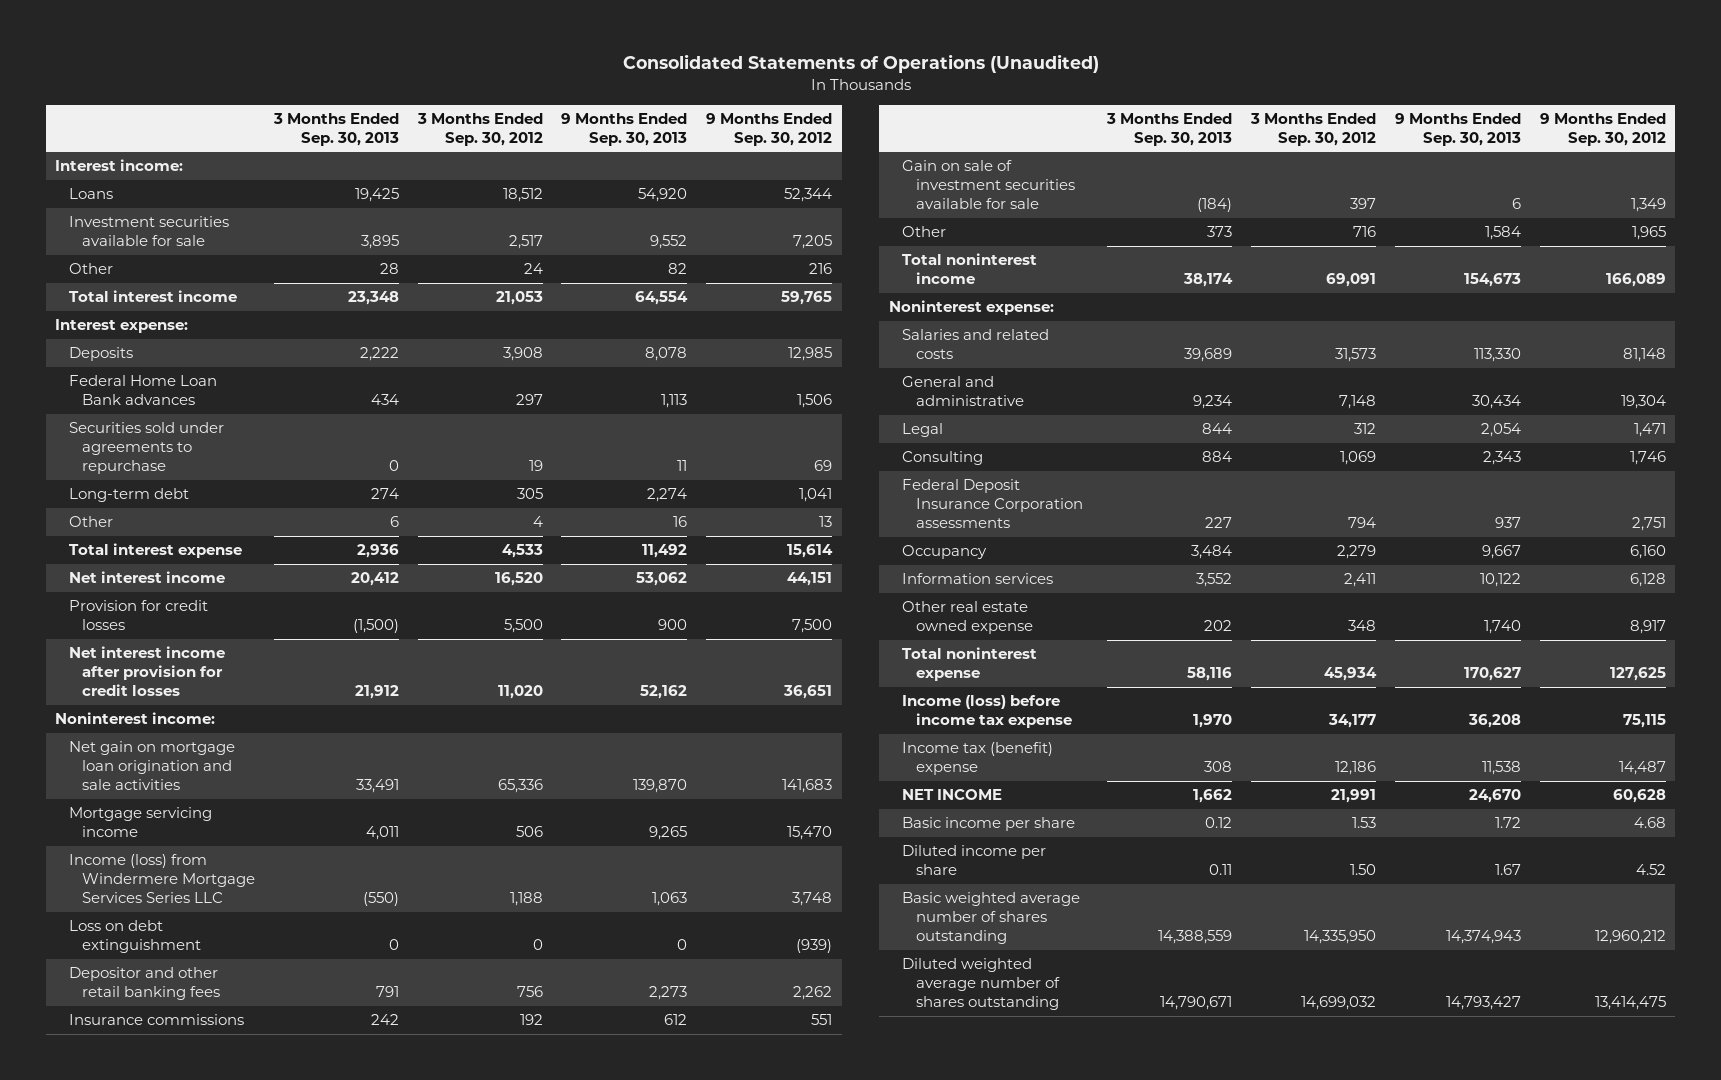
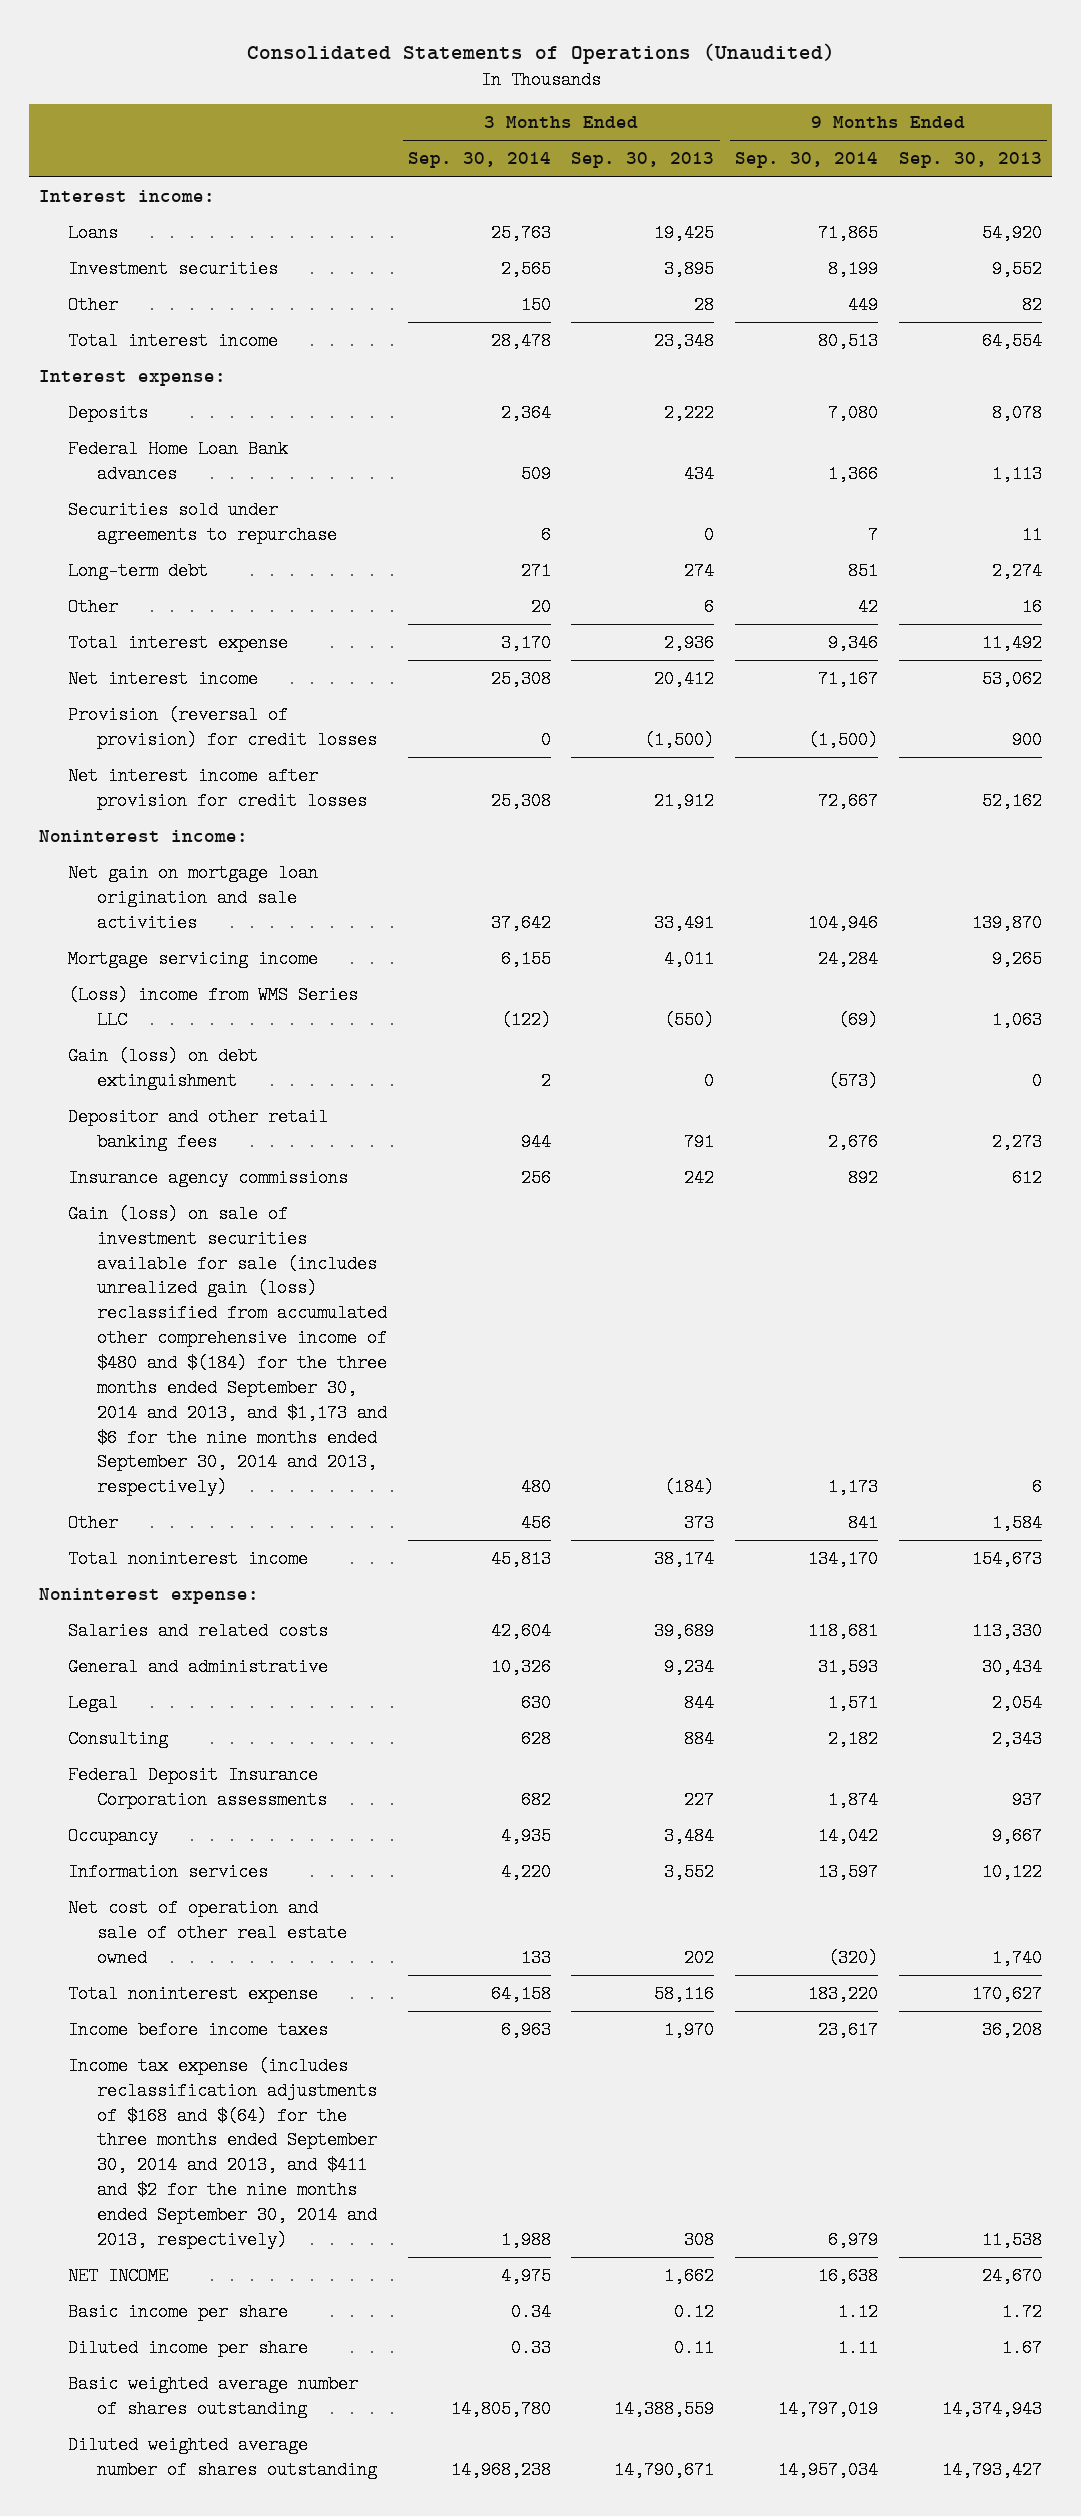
[416,112,543,146] 3 Months Ended Sep. 30, 2012 -> none
[706,112,833,146] 9 Months Ended Sep. 30, 2012 -> none
none -> [407,152,551,169] Sep. 30, 2014
none -> [735,152,879,169] Sep. 30, 2014
[68,216,229,247] Investment securities available for sale -> [68,259,279,278] Investment securities
[68,600,208,631] Provision for credit losses -> [68,705,378,749] Provision (reversal of provision) for credit losses
[68,854,255,904] Income (loss) from Windermere Mortgage Services Series LLC -> [68,985,359,1029] (Loss) income from WMS Series LLC
[68,920,201,954] Loss on debt extinguishment -> [68,1046,259,1090] Gain (loss) on debt extinguishment
[68,1014,244,1026] Insurance commissions -> [68,1168,349,1187] Insurance agency commissions
[902,160,1075,210] Gain on sale of investment securities available for sale -> [68,1204,388,1497] Gain (loss) on sale of investment securities available for sale (includes unrealized gain (loss) reclassified from accumulated other comprehensive income of $480 and $(184) for the three months ended September 30, 2014 and 2013, and $1,173 and $6 for the nine months ended September 30, 2014 and 2013, respectively)
[902,601,1033,635] Other real estate owned expense -> [68,1898,348,1967] Net cost of operation and sale of other real estate owned
[902,695,1072,729] Income (loss) before income tax expense -> [68,2020,329,2039] Income before income taxes
[902,742,1054,776] Income tax (benefit) expense -> [68,2056,378,2249] Income tax expense (includes reclassification adjustments of $168 and $(64) for the three months ended September 30, 2014 and 2013, and $411 and $2 for the nine months ended September 30, 2014 and 2013, respectively)

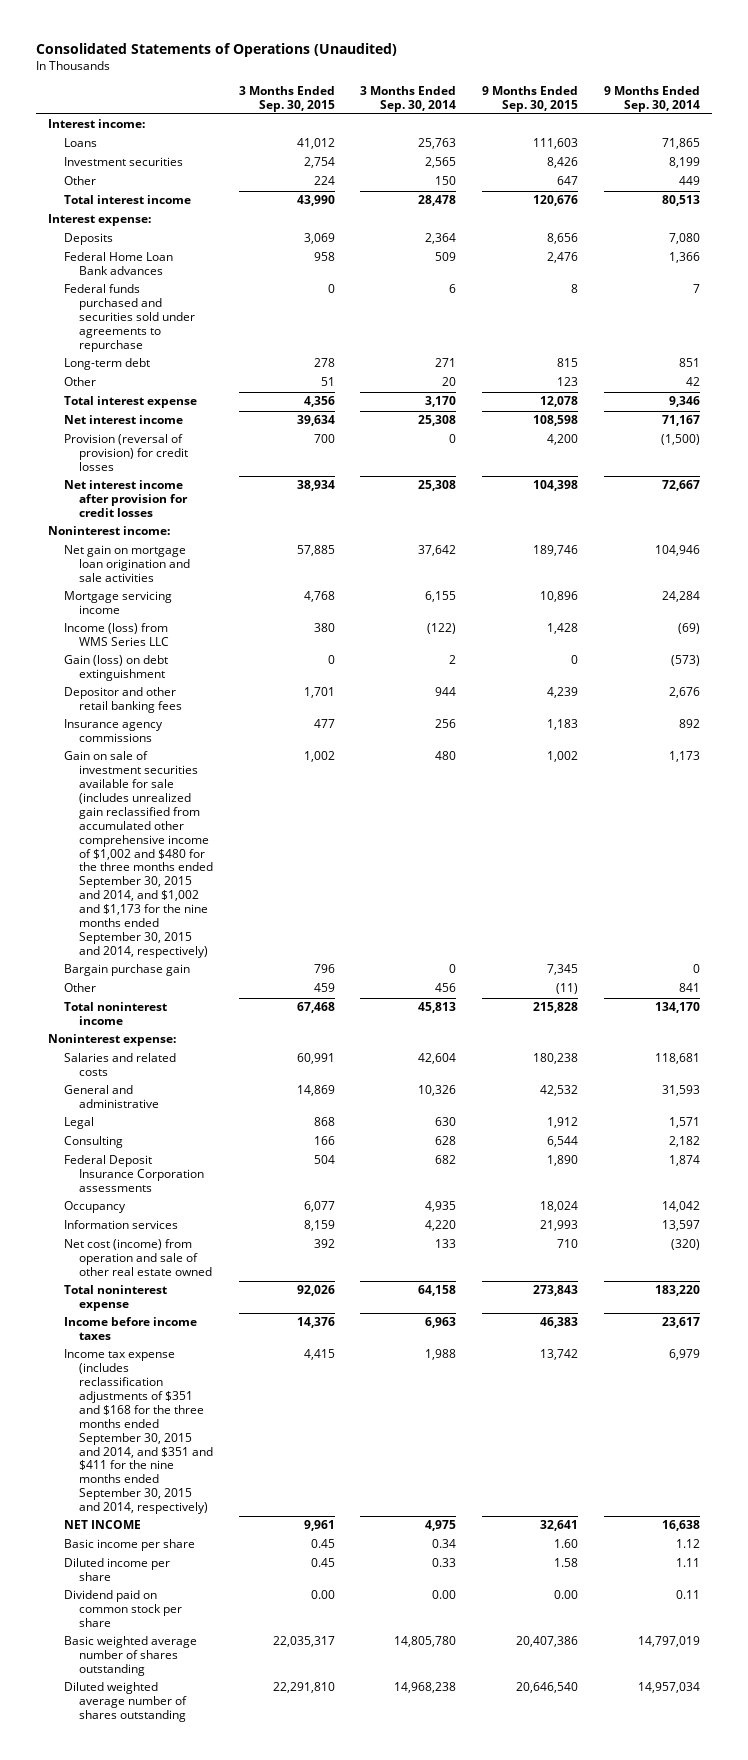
[571,152,715,169] Sep. 30, 2013 -> none
[898,152,1042,169] Sep. 30, 2013 -> none
none -> [238,85,335,112] 3 Months Ended Sep. 30, 2015
none -> [481,85,578,112] 9 Months Ended Sep. 30, 2015
[68,500,338,544] Securities sold under agreements to repurchase -> [63,284,196,352] Federal funds purchased and securities sold under agreements to repurchase
[68,985,359,1029] (Loss) income from WMS Series LLC -> [63,623,170,647] Income (loss) from WMS Series LLC
[68,1204,388,1497] Gain (loss) on sale of investment securities available for sale (includes unrealized gain (loss) reclassified from accumulated other comprehensive income of $480 and $(184) for the three months ended September 30, 2014 and 2013, and $1,173 and $6 for the nine months ended September 30, 2014 and 2013, respectively) -> [63,751,214,958] Gain on sale of investment securities available for sale (includes unrealized gain reclassified from accumulated other comprehensive income of $1,002 and $480 for the three months ended September 30, 2015 and 2014, and $1,002 and $1,173 for the nine months ended September 30, 2015 and 2014, respectively)
none -> [63,964,190,977] Bargain purchase gain
[68,1898,348,1967] Net cost of operation and sale of other real estate owned -> [63,1239,213,1277] Net cost (income) from operation and sale of other real estate owned
[68,2056,378,2249] Income tax expense (includes reclassification adjustments of $168 and $(64) for the three months ended September 30, 2014 and 2013, and $411 and $2 for the nine months ended September 30, 2014 and 2013, respectively) -> [63,1349,214,1514] Income tax expense (includes reclassification adjustments of $351 and $168 for the three months ended September 30, 2015 and 2014, and $351 and $411 for the nine months ended September 30, 2015 and 2014, respectively)
none -> [63,1590,183,1628] Dividend paid on common stock per share

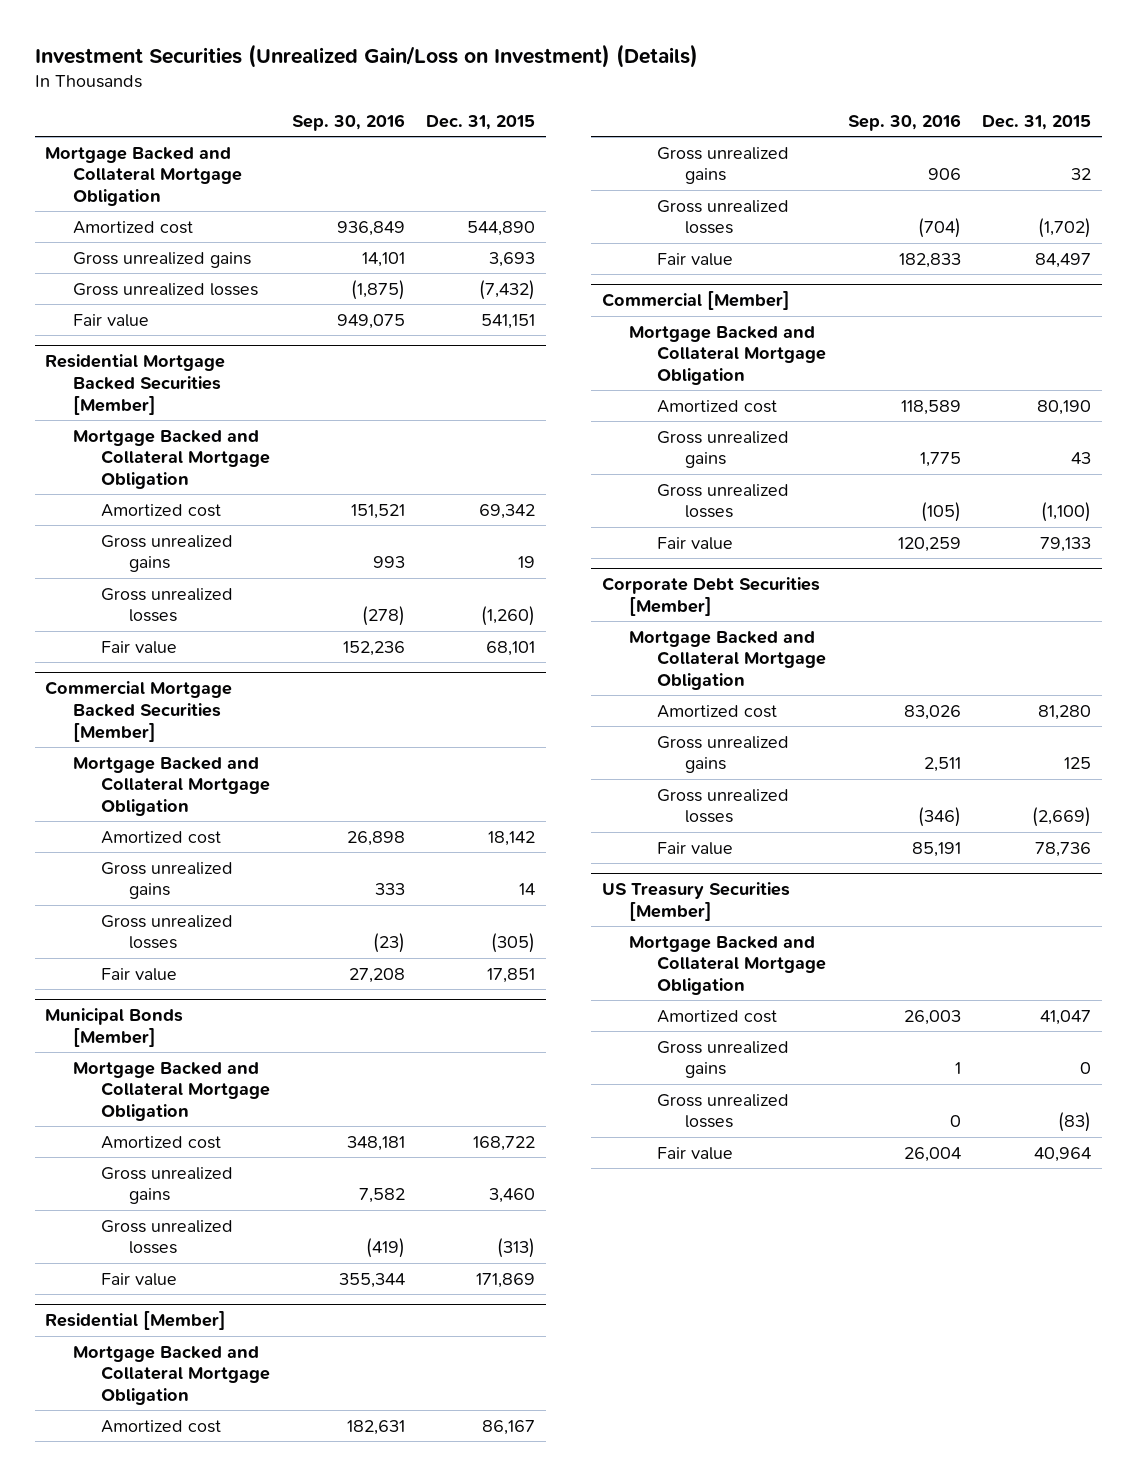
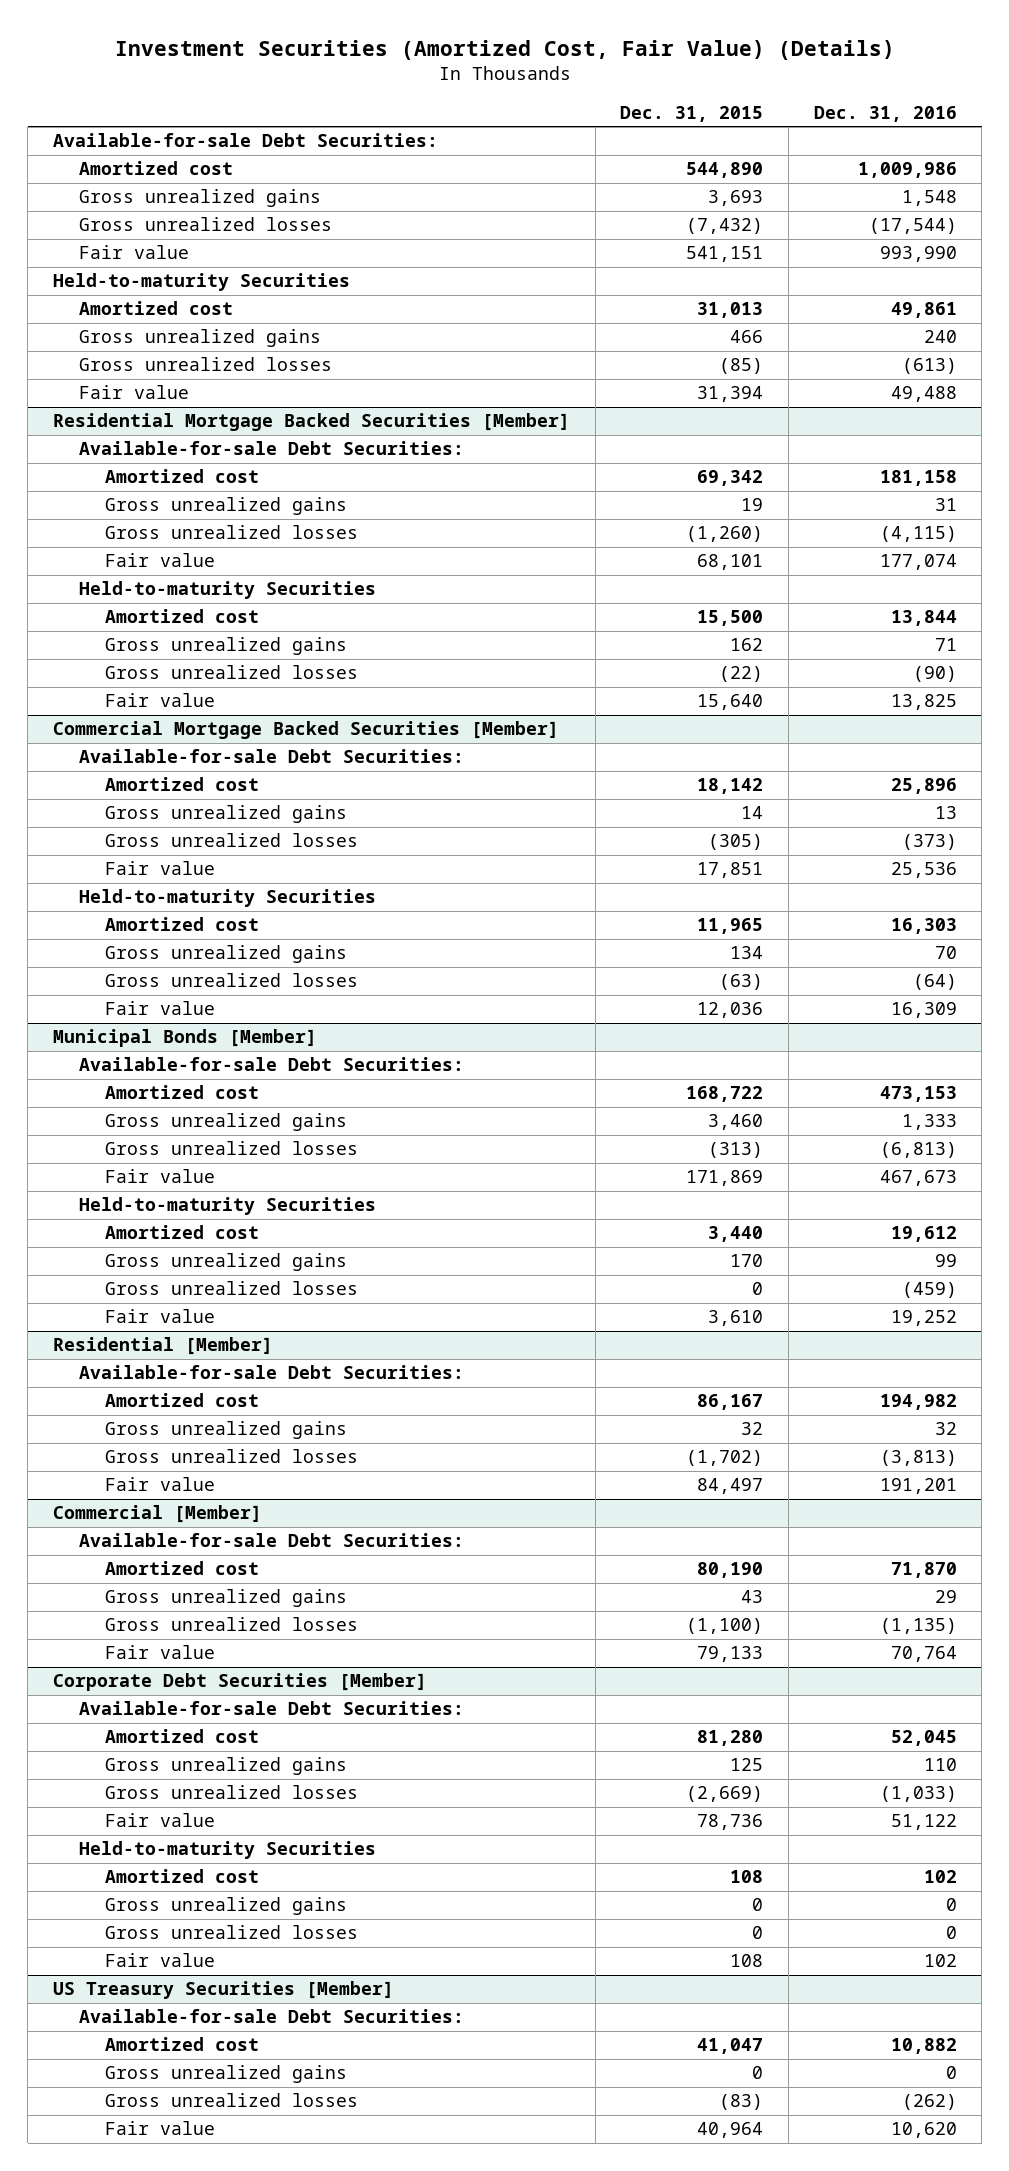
[34,43,698,68] Investment Securities (Unrealized Gain/Loss on Investment) (Details) -> [114,39,895,60] Investment Securities (Amortized Cost, Fair Value) (Details)
[291,114,405,132] Sep. 30, 2016 -> none
none -> [813,105,957,122] Dec. 31, 2016
[45,146,243,206] Mortgage Backed and Collateral Mortgage Obligation -> [52,133,438,148] Available-for-sale Debt Securities:
none -> [52,273,350,292] Held-to-maturity Securities
none -> [79,301,234,316] Amortized cost
none -> [79,329,322,348] Gross unrealized gains
none -> [79,357,333,372] Gross unrealized losses
none -> [79,385,190,400] Fair value
[73,429,271,489] Mortgage Backed and Collateral Mortgage Obligation -> [79,441,465,456] Available-for-sale Debt Securities:
none -> [79,581,377,600] Held-to-maturity Securities
none -> [105,609,260,624] Amortized cost
none -> [105,637,348,656] Gross unrealized gains
none -> [105,665,359,680] Gross unrealized losses
none -> [105,693,216,708] Fair value
[73,756,271,816] Mortgage Backed and Collateral Mortgage Obligation -> [79,749,465,764] Available-for-sale Debt Securities:
none -> [79,889,377,908] Held-to-maturity Securities
none -> [105,917,260,932] Amortized cost
none -> [105,945,348,964] Gross unrealized gains
none -> [105,973,359,988] Gross unrealized losses
none -> [105,1001,216,1016] Fair value
[73,1061,271,1121] Mortgage Backed and Collateral Mortgage Obligation -> [79,1057,465,1072] Available-for-sale Debt Securities:
none -> [79,1197,377,1216] Held-to-maturity Securities
none -> [105,1225,260,1240] Amortized cost
none -> [105,1253,348,1272] Gross unrealized gains
none -> [105,1281,359,1296] Gross unrealized losses
none -> [105,1309,216,1324] Fair value
[73,1345,271,1405] Mortgage Backed and Collateral Mortgage Obligation -> [79,1365,465,1380] Available-for-sale Debt Securities:
[629,325,827,385] Mortgage Backed and Collateral Mortgage Obligation -> [79,1533,465,1548] Available-for-sale Debt Securities:
[629,630,827,690] Mortgage Backed and Collateral Mortgage Obligation -> [79,1701,465,1716] Available-for-sale Debt Securities:
none -> [79,1841,377,1860] Held-to-maturity Securities
none -> [105,1869,260,1884] Amortized cost
none -> [105,1897,348,1916] Gross unrealized gains
none -> [105,1925,359,1940] Gross unrealized losses
none -> [105,1953,216,1968] Fair value
[629,935,827,995] Mortgage Backed and Collateral Mortgage Obligation -> [79,2009,465,2024] Available-for-sale Debt Securities:

